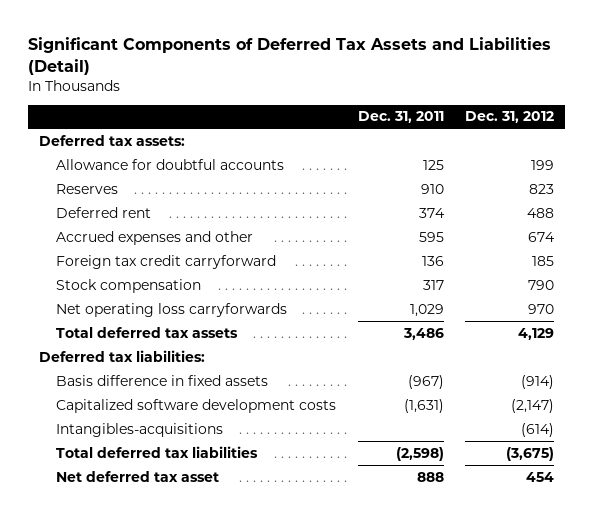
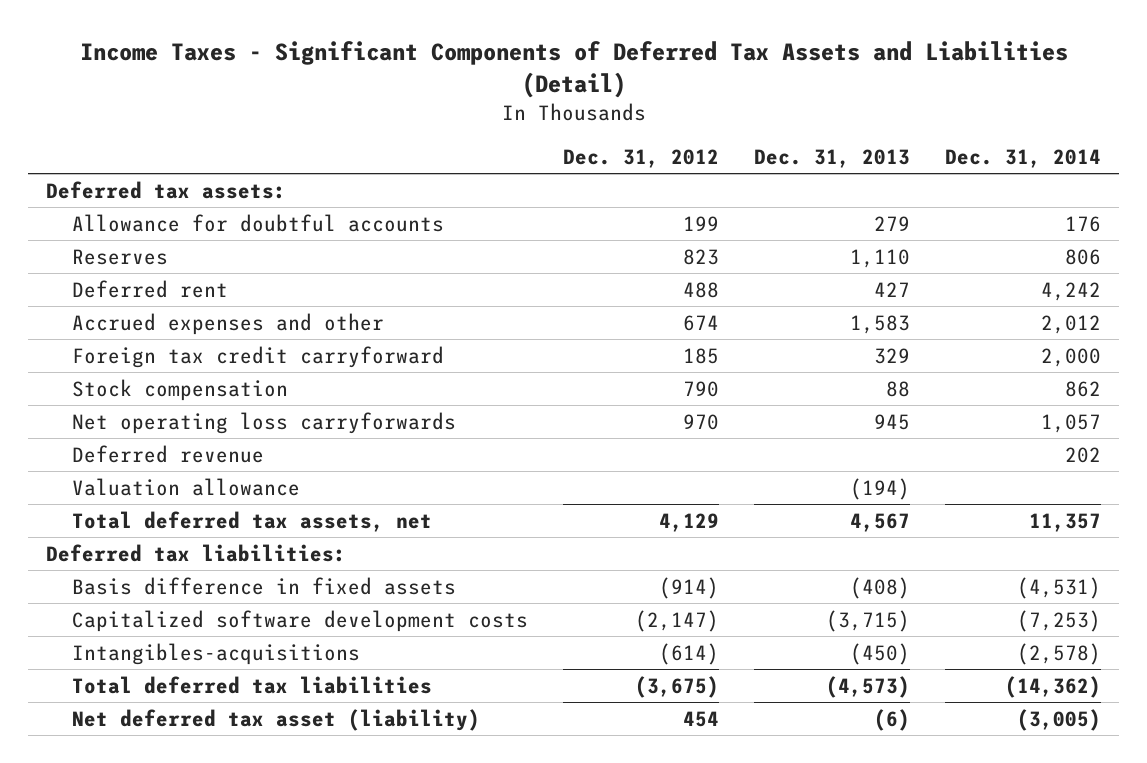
[27,36,551,75] Significant Components of Deferred Tax Assets and Liabilities (Detail) -> [79,41,1068,99] Income Taxes - Significant Components of Deferred Tax Assets and Liabilities (Detail)
[357,111,444,124] Dec. 31, 2011 -> none
none -> [753,148,910,168] Dec. 31, 2013
none -> [945,148,1102,168] Dec. 31, 2014
none -> [71,444,264,463] Deferred revenue
none -> [71,477,300,496] Valuation allowance
[56,326,239,338] Total deferred tax assets -> [71,510,432,532] Total deferred tax assets, net
[56,470,220,482] Net deferred tax asset -> [71,708,480,731] Net deferred tax asset (liability)

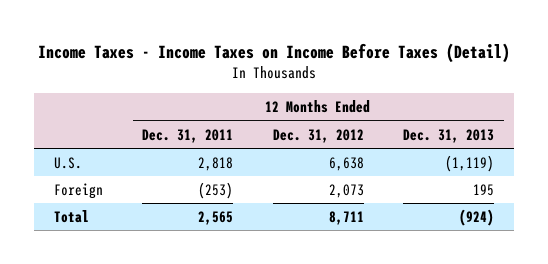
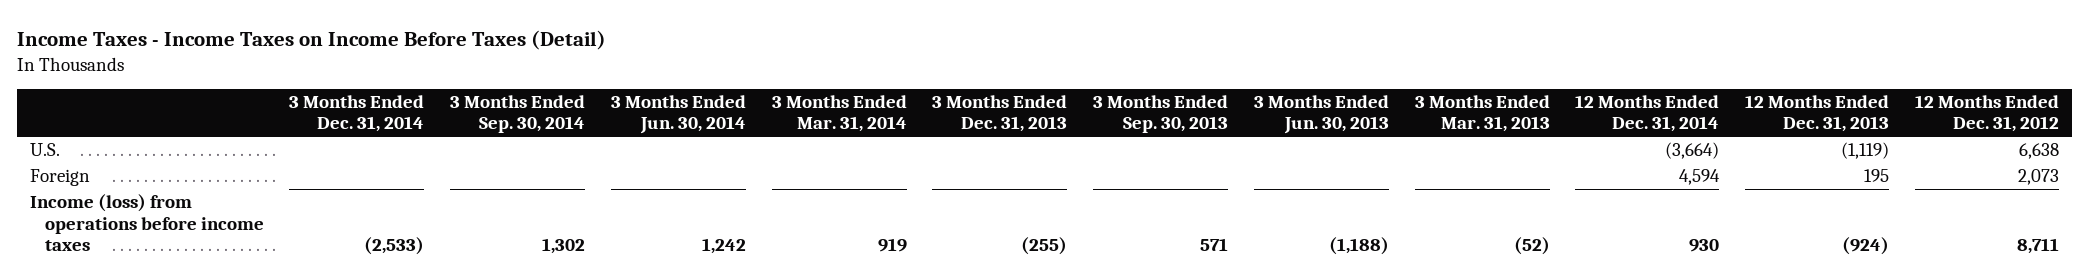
[142,128,234,143] Dec. 31, 2011 -> none
none -> [289,95,425,133] 3 Months Ended Dec. 31, 2014
none -> [450,95,586,134] 3 Months Ended Sep. 30, 2014
none -> [610,95,746,135] 3 Months Ended Jun. 30, 2014
none -> [771,95,907,133] 3 Months Ended Mar. 31, 2014
none -> [932,95,1068,133] 3 Months Ended Dec. 31, 2013
none -> [1093,95,1229,134] 3 Months Ended Sep. 30, 2013
none -> [1253,95,1389,135] 3 Months Ended Jun. 30, 2013
none -> [1414,95,1550,133] 3 Months Ended Mar. 31, 2013
none -> [1575,95,1720,133] 12 Months Ended Dec. 31, 2014
[53,210,89,224] Total -> [29,194,264,251] Income (loss) from operations before income taxes

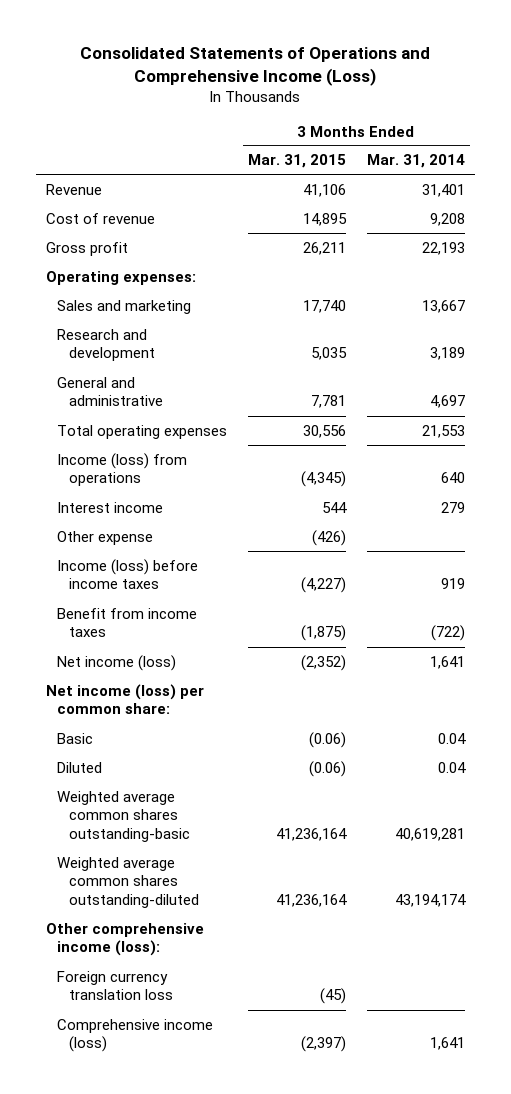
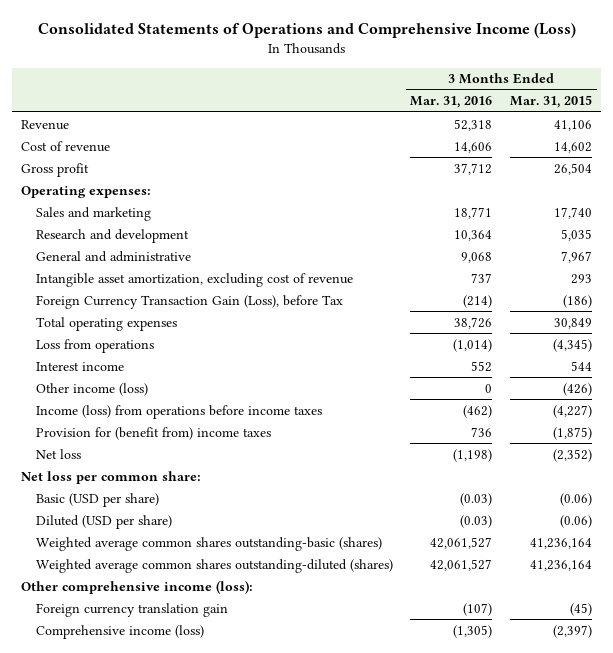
[366,154,465,169] Mar. 31, 2014 -> none
none -> [410,96,493,109] Mar. 31, 2016
[303,212,348,226] 14,895 -> [554,141,593,153] 14,602
[303,241,347,255] 26,211 -> [554,162,593,175] 26,504
[311,395,347,409] 7,781 -> [561,250,593,263] 7,967
none -> [35,272,353,287] Intangible asset amortization, excluding cost of revenue
none -> [35,294,343,309] Foreign Currency Transaction Gain (Loss), before Tax
[303,424,347,438] 30,556 -> [554,317,593,329] 30,849
[57,452,188,487] Income (loss) from operations -> [35,338,154,353] Loss from operations
[57,530,154,545] Other expense -> [35,382,148,396] Other income (loss)
[57,558,199,590] Income (loss) before income taxes -> [35,404,322,419] Income (loss) from operations before income taxes
[57,607,198,638] Benefit from income taxes -> [35,426,271,440] Provision for (benefit from) income taxes
[57,654,177,671] Net income (loss) -> [35,448,81,459] Net loss
[46,683,205,715] Net income (loss) per common share: -> [21,470,202,484] Net loss per common share:
[57,732,94,744] Basic -> [35,492,159,507] Basic (USD per share)
[57,761,103,773] Diluted -> [35,514,172,529] Diluted (USD per share)
[57,790,190,843] Weighted average common shares outstanding-basic -> [35,536,382,551] Weighted average common shares outstanding-basic (shares)
[57,856,199,909] Weighted average common shares outstanding-diluted -> [35,558,393,573] Weighted average common shares outstanding-diluted (shares)
[57,970,173,1001] Foreign currency translation loss -> [35,602,228,617] Foreign currency translation gain

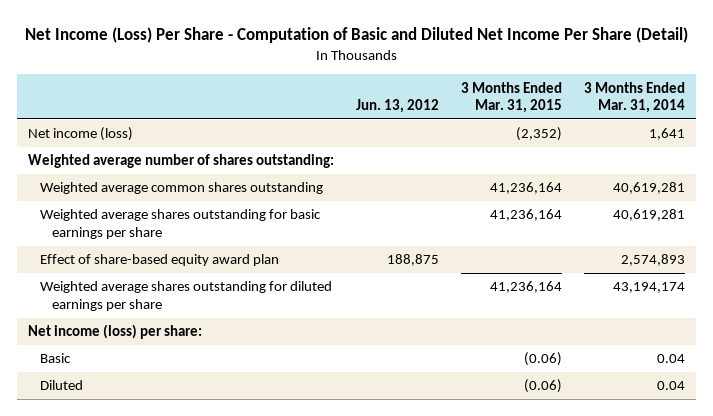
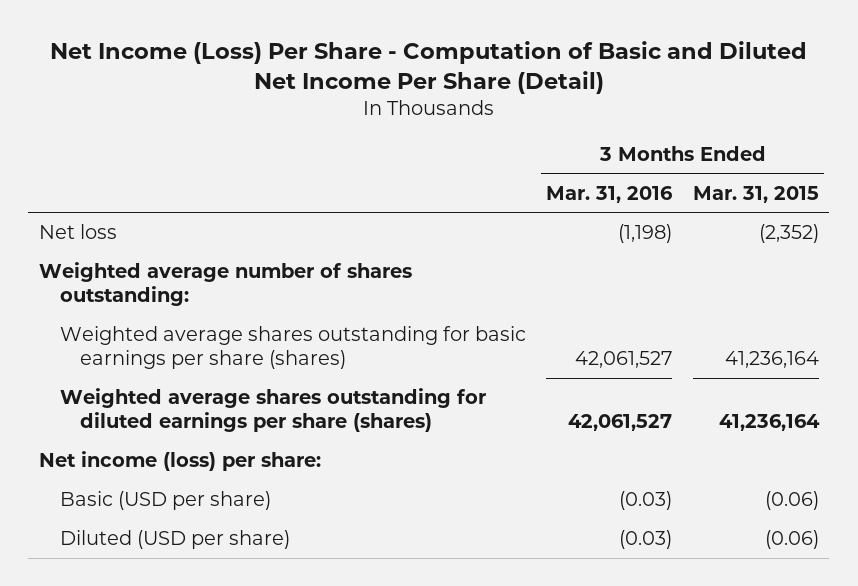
[356,99,440,114] Jun. 13, 2012 -> none
[584,81,686,114] 3 Months Ended Mar. 31, 2014 -> none
none -> [546,185,674,203] Mar. 31, 2016
[27,127,133,142] Net income (loss) -> [38,224,117,240] Net loss
[39,182,323,195] Weighted average common shares outstanding -> none
[39,254,279,267] Effect of share-based equity award plan -> none
[39,209,321,239] Weighted average shares outstanding for basic earnings per share -> [59,326,526,370] Weighted average shares outstanding for basic earnings per share (shares)
[39,281,332,311] Weighted average shares outstanding for diluted earnings per share -> [59,388,486,433] Weighted average shares outstanding for diluted earnings per share (shares)
[39,353,71,364] Basic -> [59,491,271,511] Basic (USD per share)
[39,380,83,391] Diluted -> [59,530,290,550] Diluted (USD per share)

